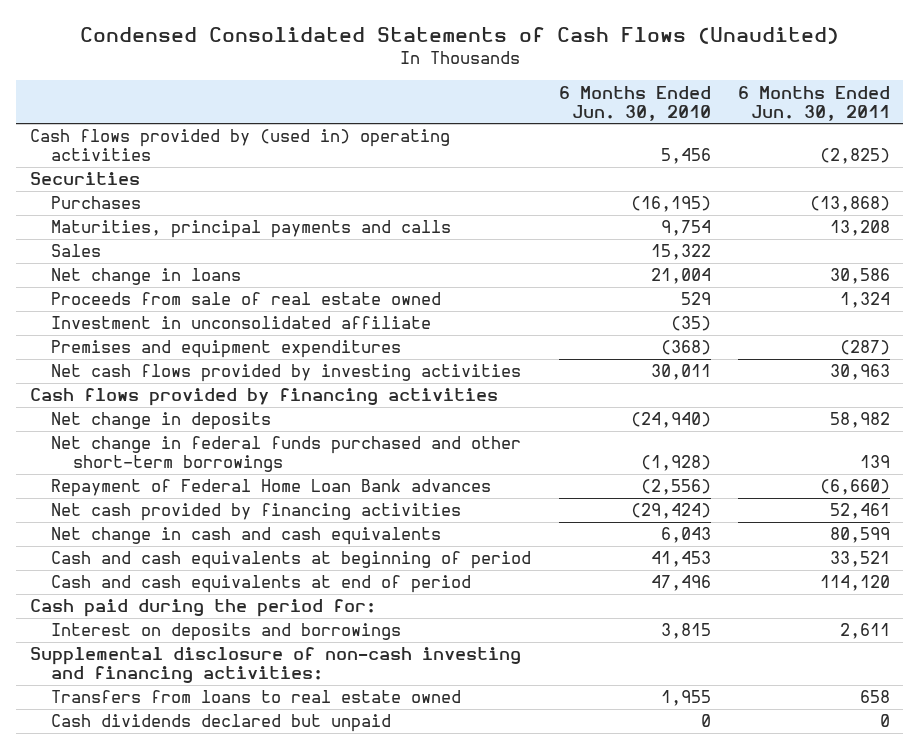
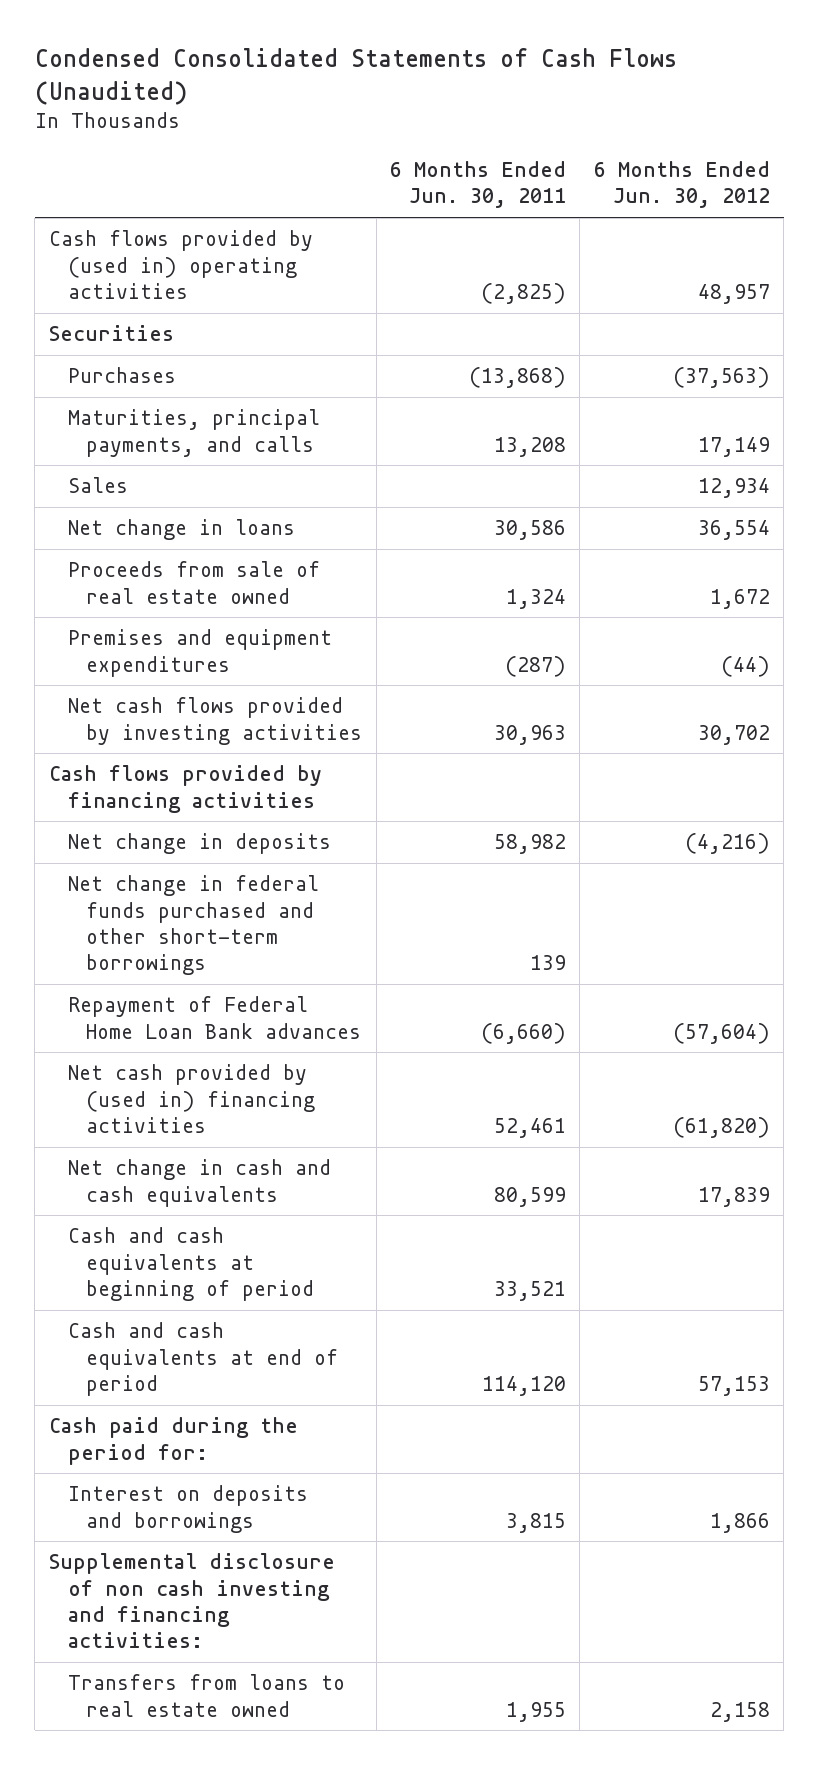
[558,85,711,121] 6 Months Ended Jun. 30, 2010 -> none
none -> [593,160,770,209] 6 Months Ended Jun. 30, 2012
[51,220,452,239] Maturities, principal payments and calls -> [67,409,320,457] Maturities, principal payments, and calls
[51,316,432,330] Investment in unconsolidated affiliate -> none
[51,503,462,522] Net cash provided by financing activities -> [67,1064,316,1133] Net cash provided by (used in) financing activities
[51,714,392,733] Cash dividends declared but unpaid -> none
[839,623,890,640] 2,611 -> [506,1512,567,1533] 3,815
[29,647,521,684] Supplemental disclosure of non-cash investing and financing activities: -> [48,1553,335,1649] Supplemental disclosure of non cash investing and financing activities:
[859,690,890,704] 658 -> [506,1701,567,1722] 1,955

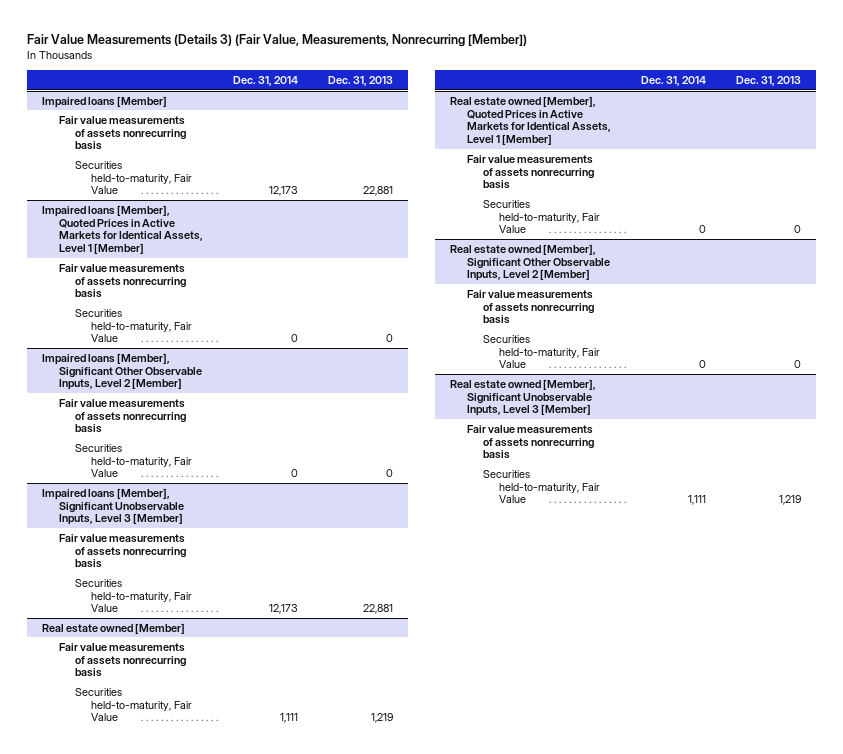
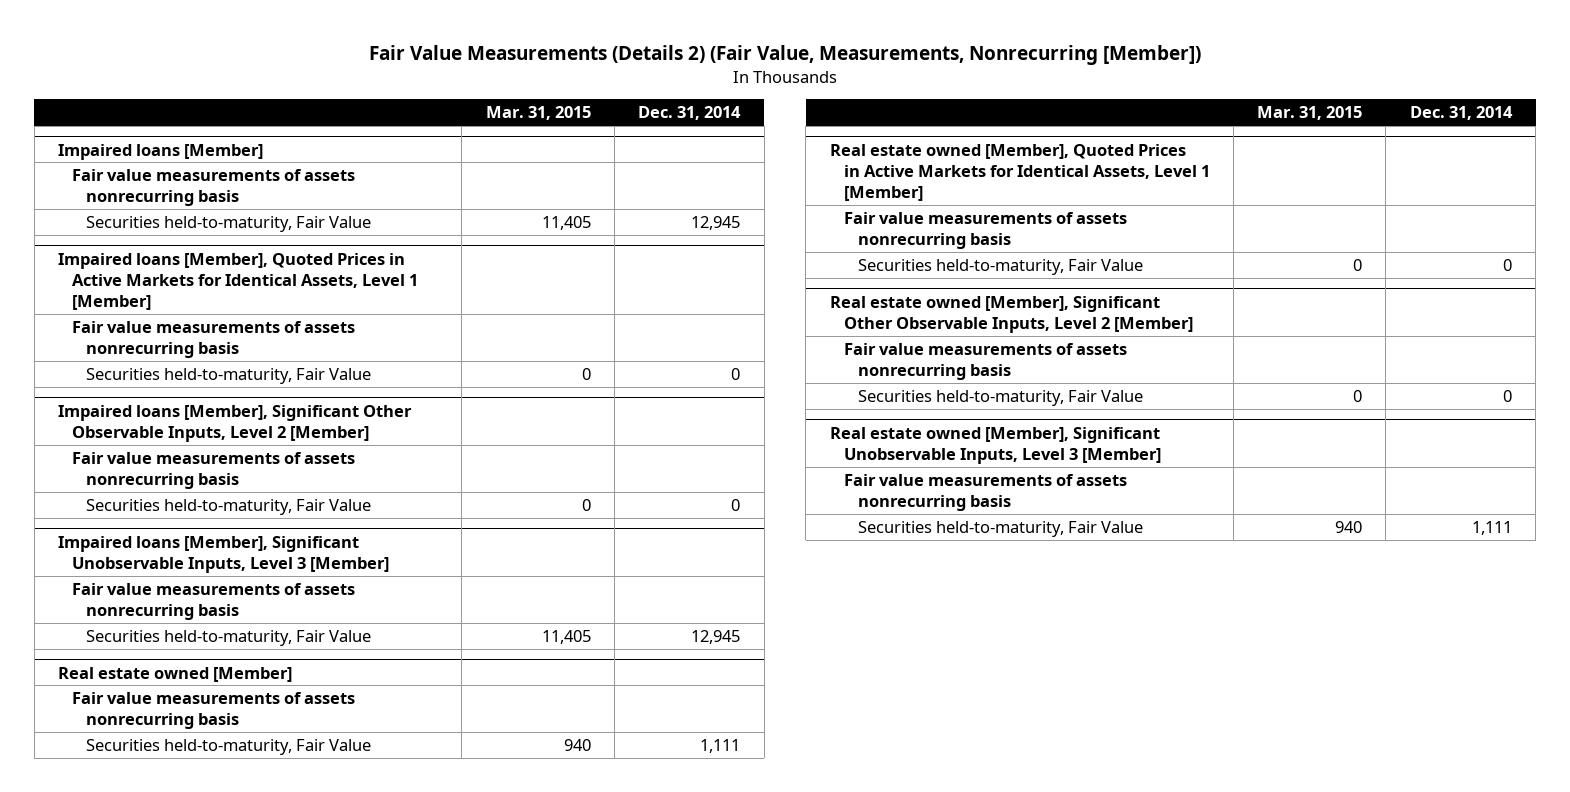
[27,34,528,48] Fair Value Measurements (Details 3) (Fair Value, Measurements, Nonrecurring [Member]) -> [368,45,1201,66] Fair Value Measurements (Details 2) (Fair Value, Measurements, Nonrecurring [Member])
[327,75,393,86] Dec. 31, 2013 -> none
none -> [485,106,591,121] Mar. 31, 2015
[268,186,298,197] 12,173 -> [691,215,741,230] 12,945
[268,604,298,615] 12,173 -> [691,629,741,644] 12,945

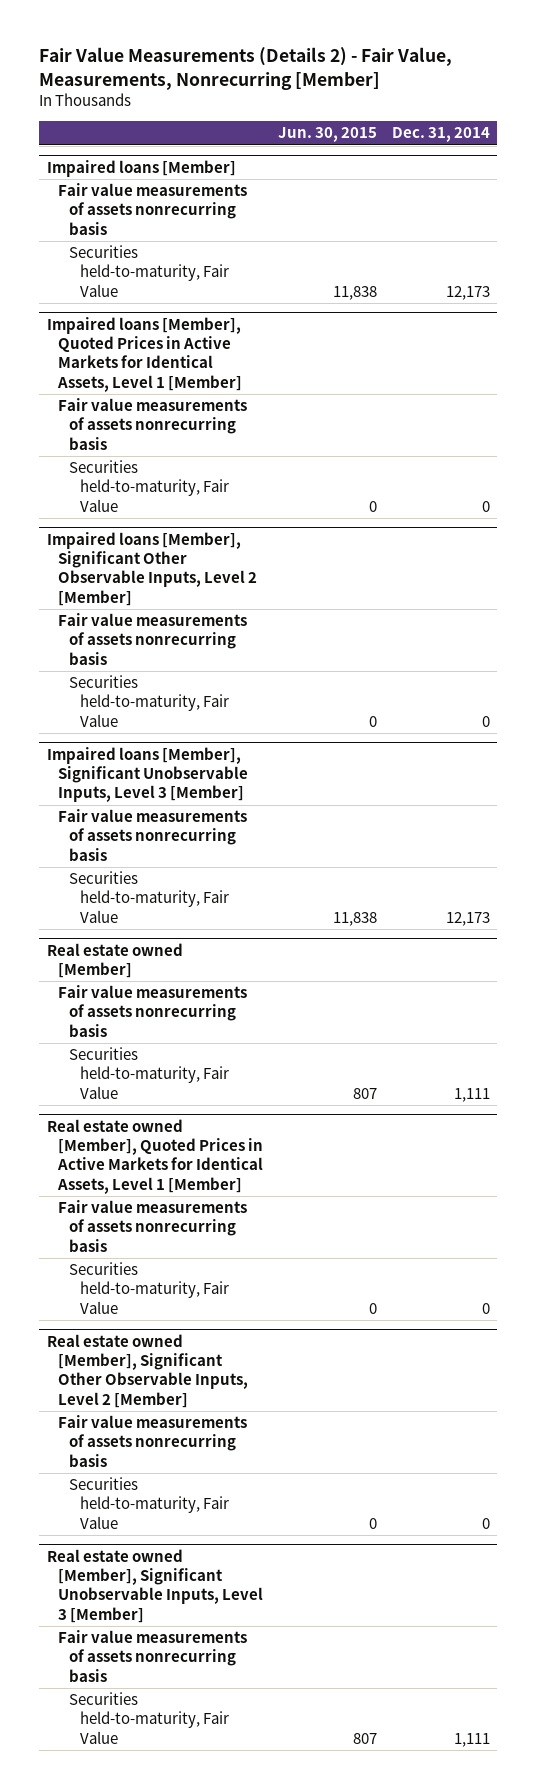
[368,45,1201,66] Fair Value Measurements (Details 2) (Fair Value, Measurements, Nonrecurring [Member]) -> [39,47,453,90] Fair Value Measurements (Details 2) - Fair Value, Measurements, Nonrecurring [Member]
[485,106,591,121] Mar. 31, 2015 -> none
none -> [277,127,377,143] Jun. 30, 2015
[691,215,741,230] 12,945 -> [445,285,490,300] 12,173
[691,629,741,644] 12,945 -> [445,911,490,926] 12,173

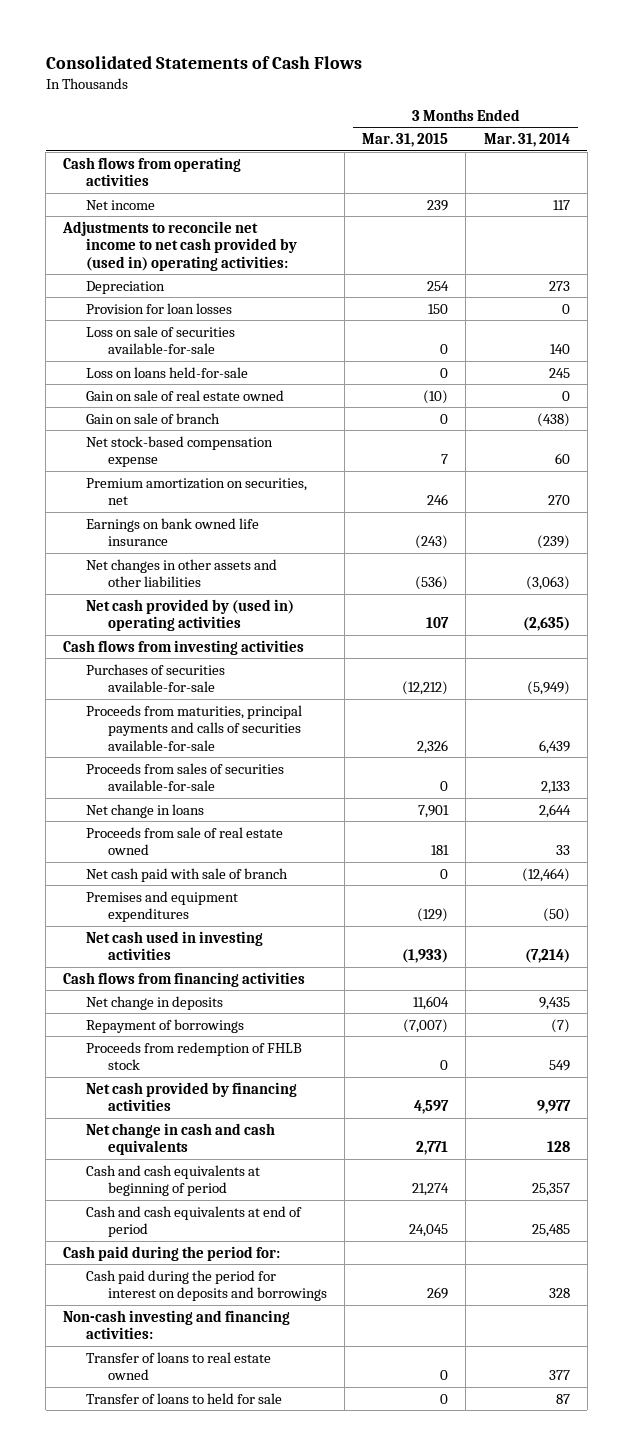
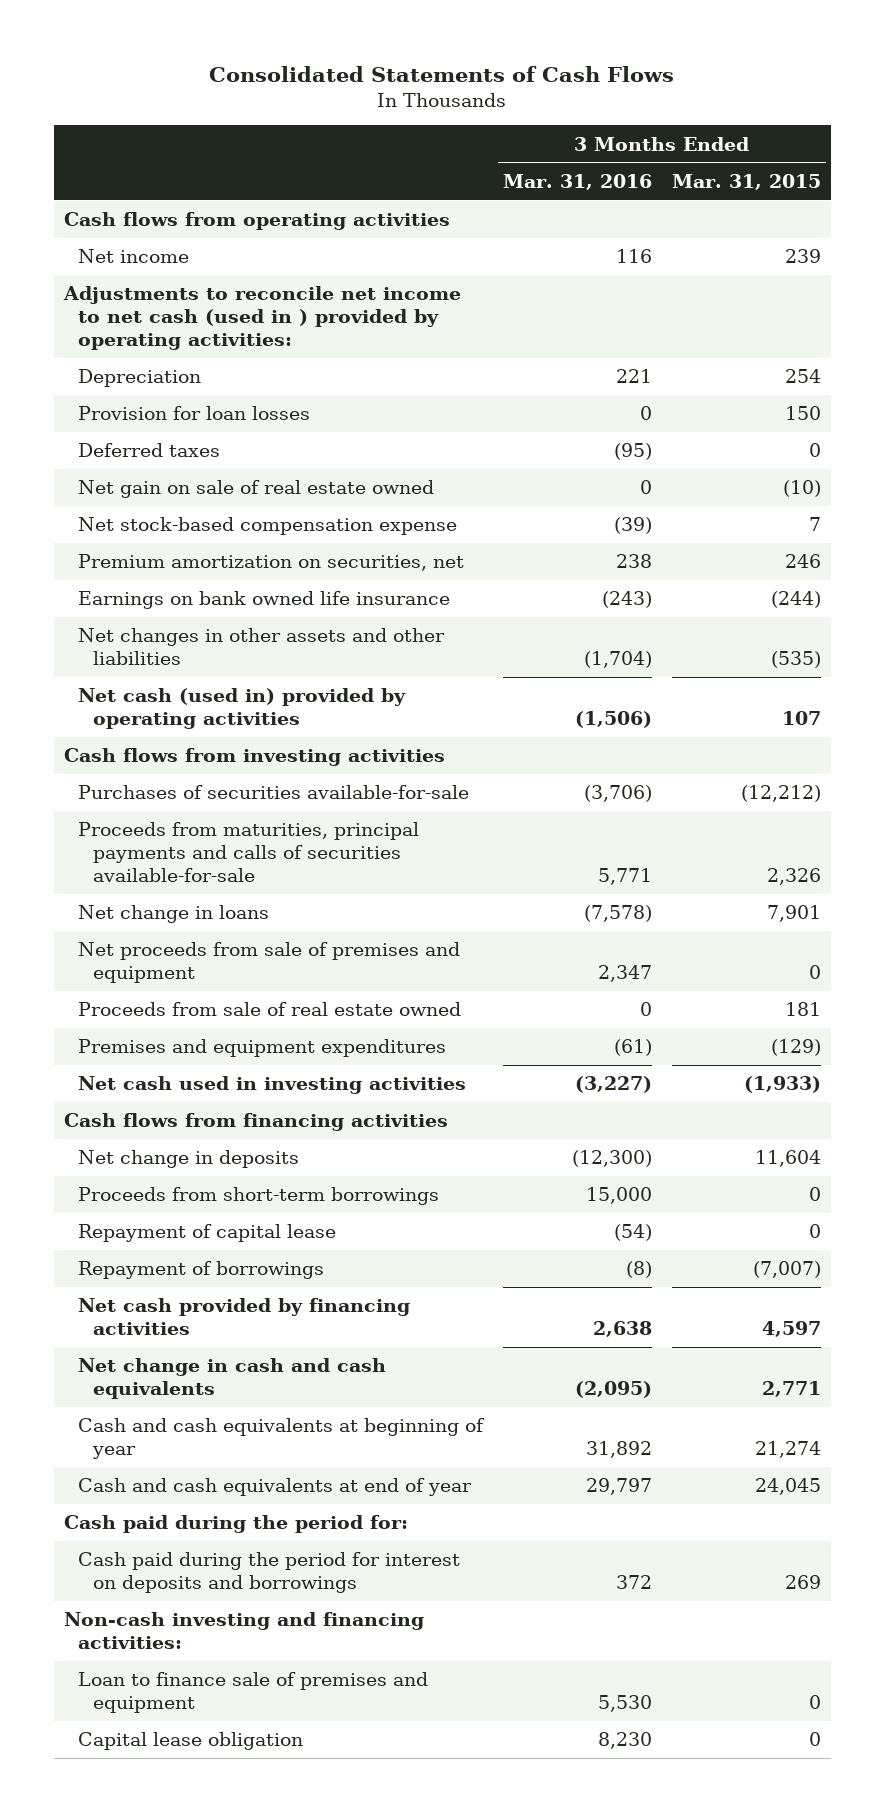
[483,133,570,148] Mar. 31, 2014 -> none
none -> [503,173,653,190] Mar. 31, 2016
[62,220,297,271] Adjustments to reconcile net income to net cash provided by (used in) operating activities: -> [62,286,461,350] Adjustments to reconcile net income to net cash (used in ) provided by operating activities:
[85,325,235,355] Loss on sale of securities available-for-sale -> none
[85,366,248,378] Loss on loans held-for-sale -> none
[85,412,220,424] Gain on sale of branch -> none
none -> [78,443,221,458] Deferred taxes
[85,389,284,401] Gain on sale of real estate owned -> [78,480,435,499] Net gain on sale of real estate owned
[415,535,449,550] (243) -> [770,591,821,609] (244)
[415,576,449,591] (536) -> [770,651,821,669] (535)
[85,598,294,632] Net cash provided by (used in) operating activities -> [78,688,407,730] Net cash (used in) provided by operating activities
[85,762,284,792] Proceeds from sales of securities available-for-sale -> none
none -> [78,942,461,984] Net proceeds from sale of premises and equipment
[85,867,288,882] Net cash paid with sale of branch -> none
none -> [78,1187,440,1206] Proceeds from short-term borrowings
none -> [78,1224,337,1243] Repayment of capital lease
[85,1041,302,1071] Proceeds from redemption of FHLB stock -> none
[85,1164,260,1197] Cash and cash equivalents at beginning of period -> [78,1418,486,1460] Cash and cash equivalents at beginning of year
[85,1205,302,1238] Cash and cash equivalents at end of period -> [78,1478,473,1497] Cash and cash equivalents at end of year
[85,1351,271,1381] Transfer of loans to real estate owned -> none
[85,1392,282,1404] Transfer of loans to held for sale -> none
none -> [78,1672,429,1714] Loan to finance sale of premises and equipment
none -> [78,1732,304,1751] Capital lease obligation

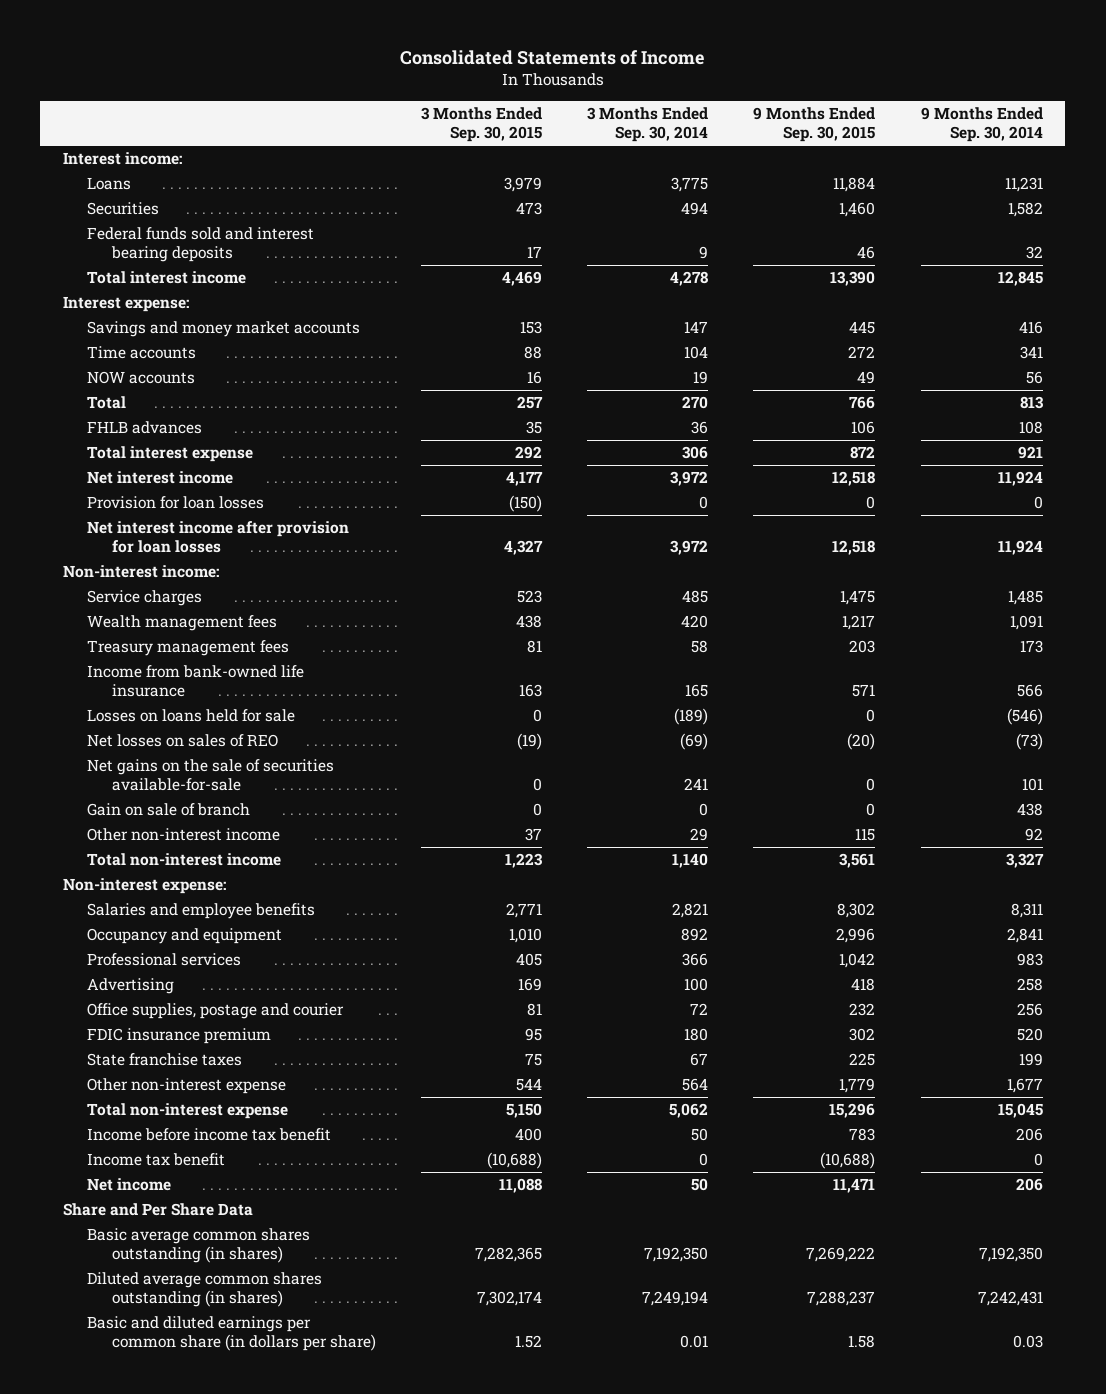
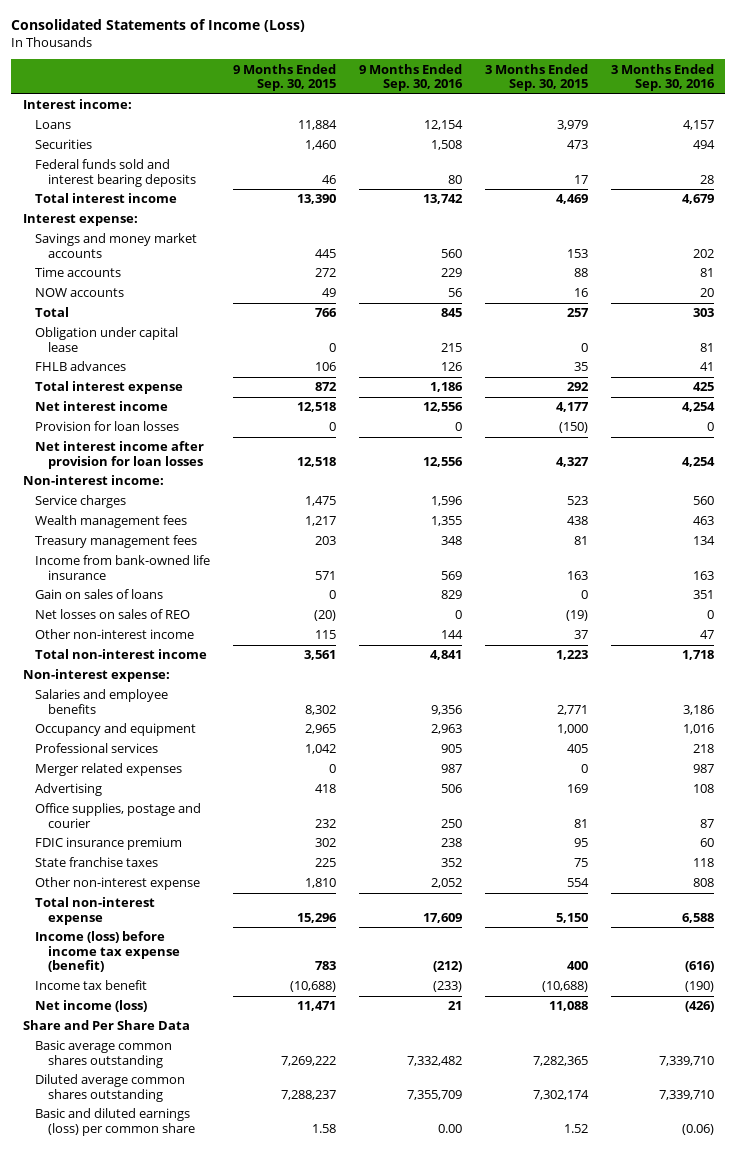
[399,50,705,66] Consolidated Statements of Income -> [11,19,306,33] Consolidated Statements of Income (Loss)
[587,107,709,143] 3 Months Ended Sep. 30, 2014 -> none
[920,107,1043,143] 9 Months Ended Sep. 30, 2014 -> none
none -> [359,63,464,92] 9 Months Ended Sep. 30, 2016
none -> [610,63,715,92] 3 Months Ended Sep. 30, 2016
none -> [35,327,179,352] Obligation under capital lease
[87,709,296,723] Losses on loans held for sale -> [35,589,164,600] Gain on sales of loans
[87,759,335,792] Net gains on the sale of securities available-for-sale -> none
[87,803,251,817] Gain on sale of branch -> none
[508,928,542,944] 1,010 -> [557,724,589,735] 1,000
[836,928,876,944] 2,996 -> [305,724,337,735] 2,965
none -> [35,763,183,777] Merger related expenses
[515,1078,542,1092] 544 -> [567,878,590,888] 554
[839,1078,876,1094] 1,779 -> [305,878,337,889] 1,810
[87,1128,332,1142] Income before income tax benefit -> [35,931,181,973] Income (loss) before income tax expense (benefit)
[87,1178,172,1192] Net income -> [35,1000,148,1013] Net income (loss)
[87,1228,311,1264] Basic average common shares outstanding (in shares) -> [35,1040,173,1068] Basic average common shares outstanding
[87,1272,323,1308] Diluted average common shares outstanding (in shares) -> [35,1074,186,1102] Diluted average common shares outstanding
[87,1316,376,1352] Basic and diluted earnings per common share (in dollars per share) -> [35,1108,196,1136] Basic and diluted earnings (loss) per common share

